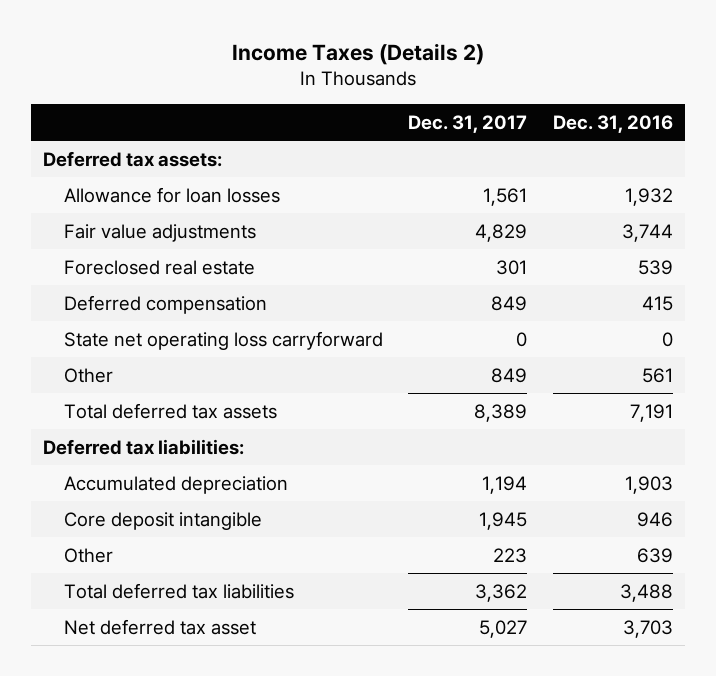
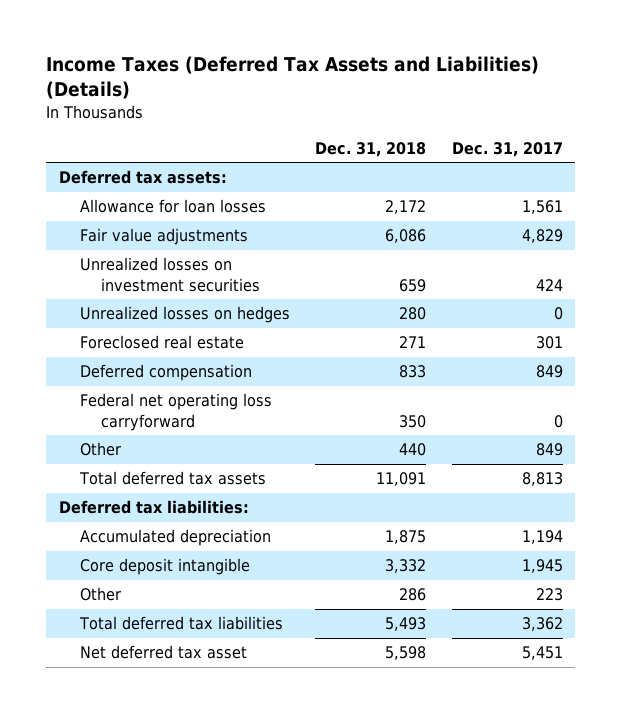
[232,42,485,65] Income Taxes (Details 2) -> [46,56,540,99] Income Taxes (Deferred Tax Assets and Liabilities) (Details)
[552,114,673,133] Dec. 31, 2016 -> none
none -> [315,141,427,157] Dec. 31, 2018
none -> [79,257,260,292] Unrealized losses on investment securities
none -> [79,306,290,324] Unrealized losses on hedges
[63,330,383,350] State net operating loss carryforward -> [79,393,272,431] Federal net operating loss carryforward
[474,403,528,422] 8,389 -> [521,472,563,487] 8,813
[479,619,528,638] 5,027 -> [521,646,563,661] 5,451

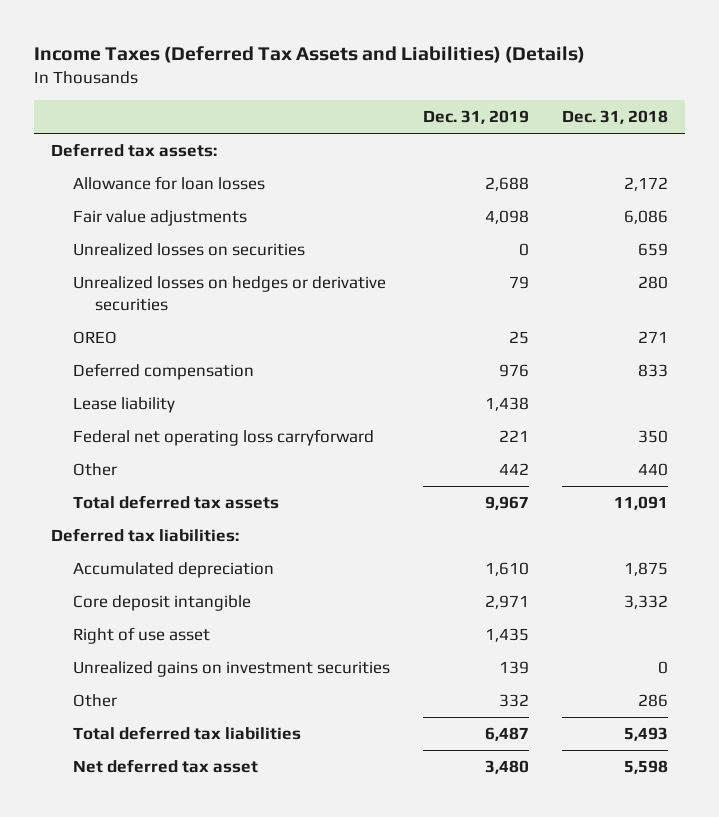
[451,141,563,157] Dec. 31, 2017 -> none
none -> [423,110,530,125] Dec. 31, 2019
[79,257,260,292] Unrealized losses on investment securities -> [72,242,305,256] Unrealized losses on securities
[79,306,290,324] Unrealized losses on hedges -> [72,275,386,311] Unrealized losses on hedges or derivative securities
[79,335,244,350] Foreclosed real estate -> [72,330,117,344] OREO
none -> [72,396,175,413] Lease liability
none -> [72,626,210,644] Right of use asset
none -> [72,660,390,677] Unrealized gains on investment securities

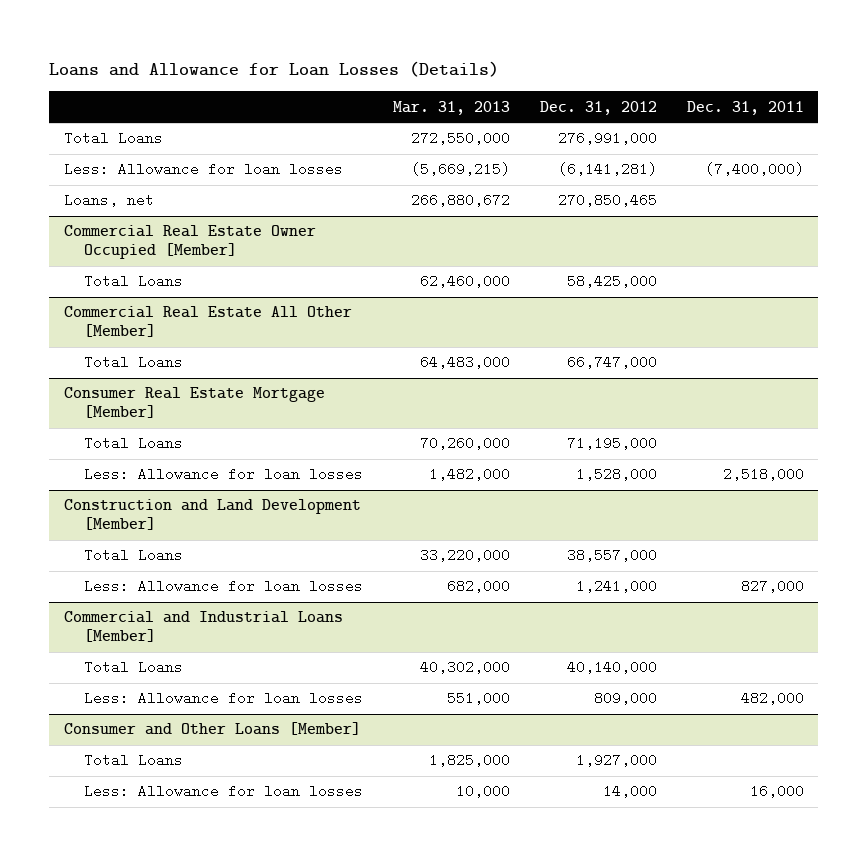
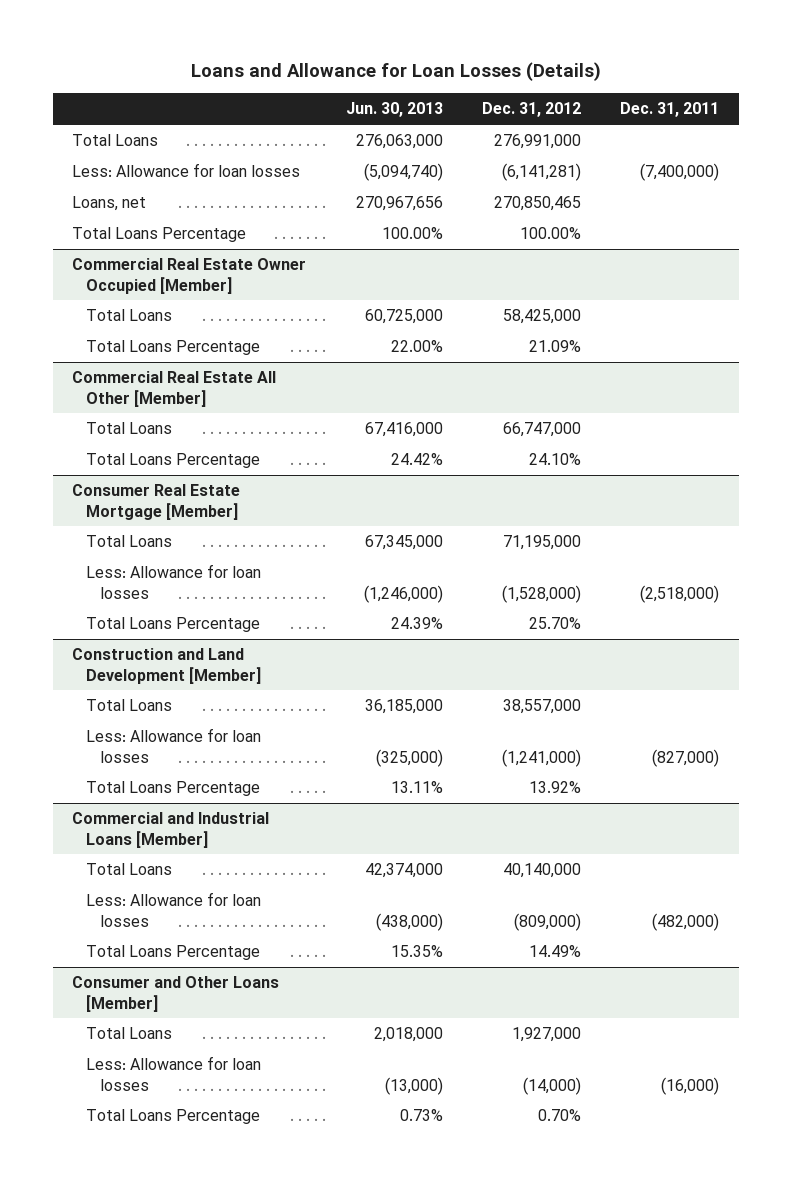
[392,100,510,115] Mar. 31, 2013 -> none
none -> [345,102,443,118] Jun. 30, 2013
none -> [72,227,247,243] Total Loans Percentage
none -> [85,340,260,356] Total Loans Percentage
none -> [85,453,260,469] Total Loans Percentage
[575,467,657,482] 1,528,000 -> [501,584,581,603] (1,528,000)
[722,467,804,482] 2,518,000 -> [640,584,720,603] (2,518,000)
none -> [85,617,260,633] Total Loans Percentage
[575,579,657,594] 1,241,000 -> [501,748,581,767] (1,241,000)
[740,579,804,594] 827,000 -> [652,748,720,767] (827,000)
none -> [85,781,260,797] Total Loans Percentage
[593,691,657,706] 809,000 -> [513,912,581,931] (809,000)
[740,691,804,706] 482,000 -> [652,912,720,931] (482,000)
none -> [85,945,260,961] Total Loans Percentage
[602,784,657,799] 14,000 -> [522,1076,581,1095] (14,000)
[749,784,804,799] 16,000 -> [661,1076,720,1095] (16,000)
none -> [85,1109,260,1125] Total Loans Percentage

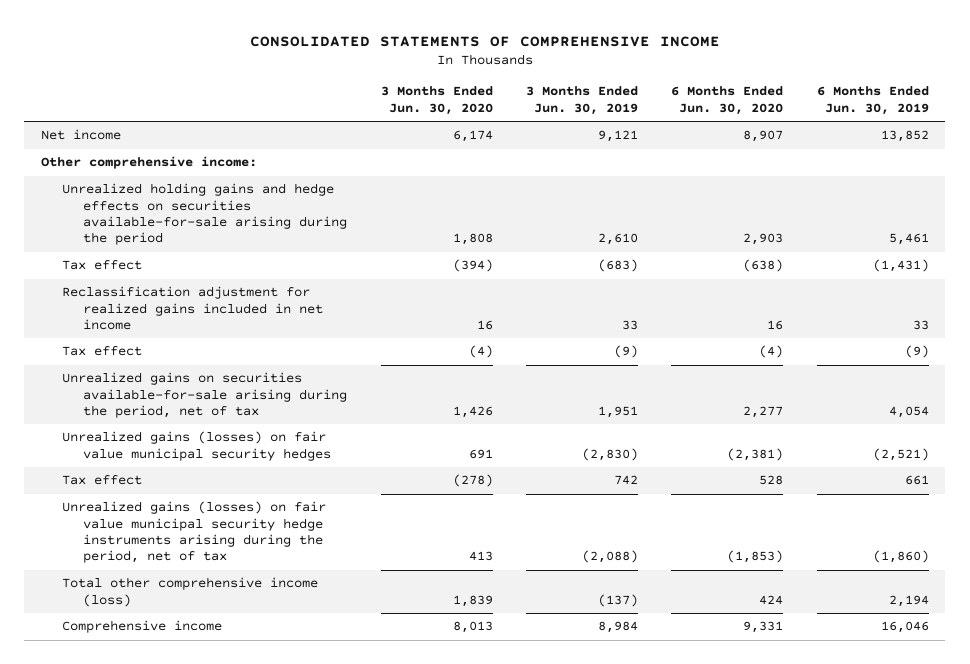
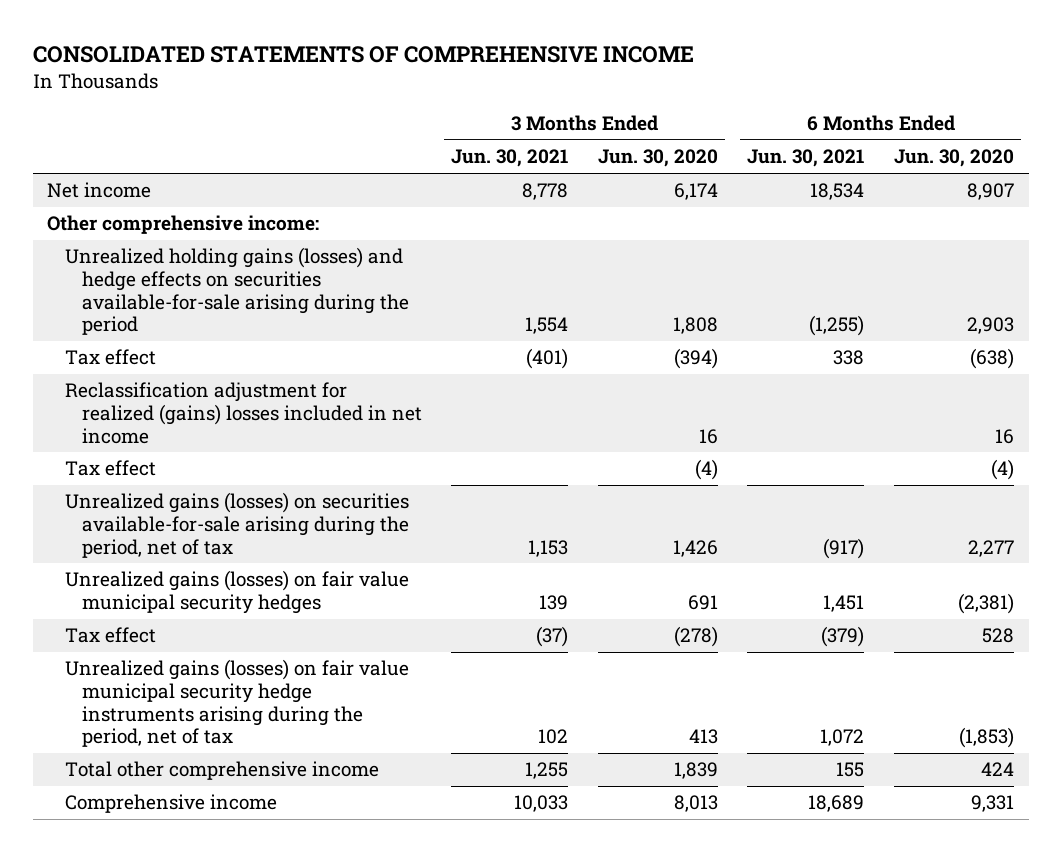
[526,86,639,115] 3 Months Ended Jun. 30, 2019 -> none
[816,86,929,115] 6 Months Ended Jun. 30, 2019 -> none
none -> [451,149,569,168] Jun. 30, 2021
none -> [747,149,865,168] Jun. 30, 2021
[62,183,348,246] Unrealized holding gains and hedge effects on securities available-for-sale arising during the period -> [64,247,409,336] Unrealized holding gains (losses) and hedge effects on securities available-for-sale arising during the period
[62,286,324,331] Reclassification adjustment for realized gains included in net income -> [64,382,422,444] Reclassification adjustment for realized (gains) losses included in net income
[62,372,348,419] Unrealized gains on securities available-for-sale arising during the period, net of tax -> [64,492,409,558] Unrealized gains (losses) on securities available-for-sale arising during the period, net of tax
[62,577,319,607] Total other comprehensive income (loss) -> [64,761,379,781] Total other comprehensive income

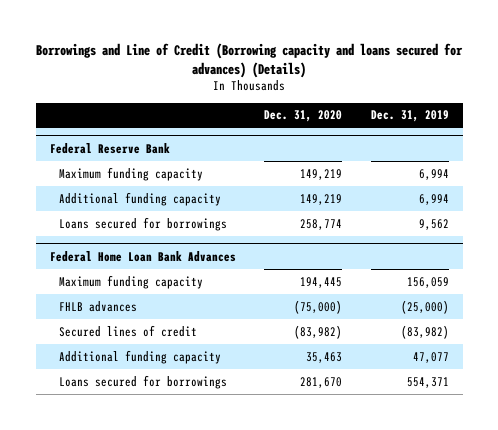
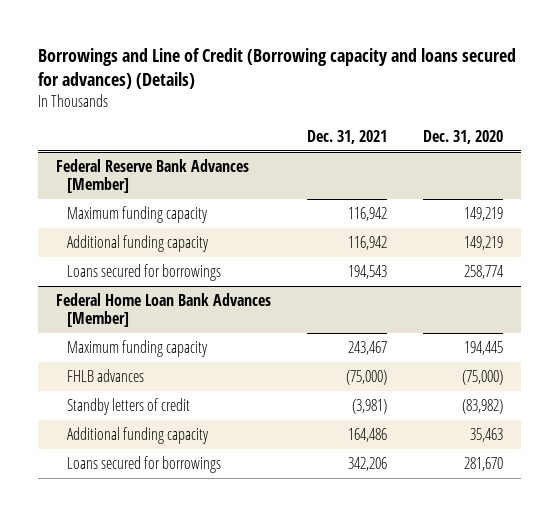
[370,110,449,123] Dec. 31, 2019 -> none
none -> [307,130,388,145] Dec. 31, 2021
[49,142,170,154] Federal Reserve Bank -> [56,158,250,194] Federal Reserve Bank Advances [Member]
[49,250,236,262] Federal Home Loan Bank Advances -> [56,292,272,328] Federal Home Loan Bank Advances [Member]
[59,324,198,337] Secured lines of credit -> [67,397,191,415] Standby letters of credit

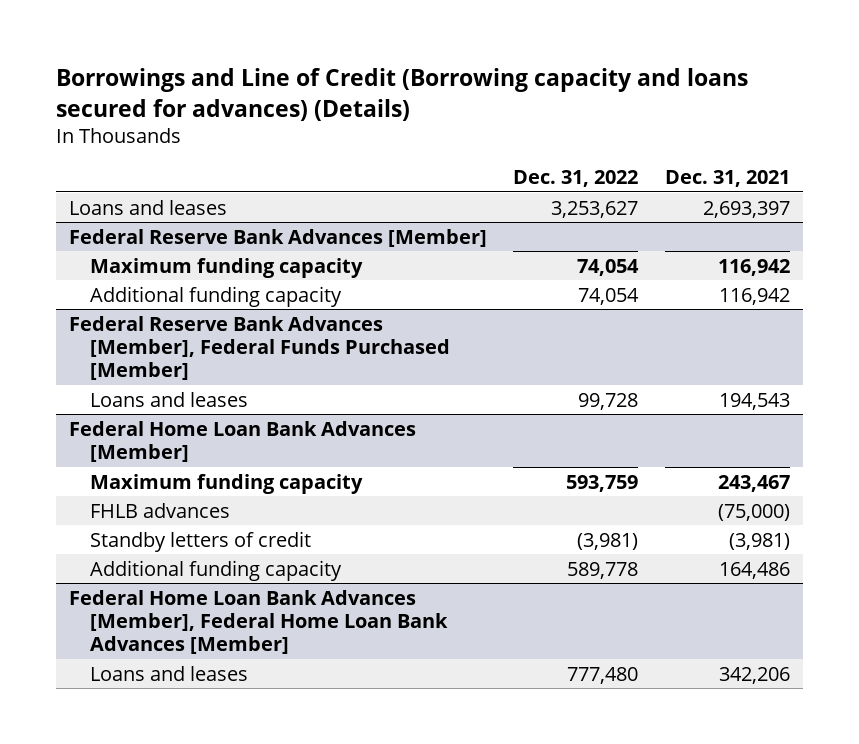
[423,130,504,145] Dec. 31, 2020 -> none
none -> [513,170,639,188] Dec. 31, 2022
none -> [69,199,228,215] Loans and leases
none -> [69,315,450,380] Federal Reserve Bank Advances [Member], Federal Funds Purchased [Member]
[67,263,222,281] Loans secured for borrowings -> [89,391,248,407] Loans and leases
none -> [69,589,448,654] Federal Home Loan Bank Advances [Member], Federal Home Loan Bank Advances [Member]
[67,455,222,473] Loans secured for borrowings -> [89,665,248,681] Loans and leases

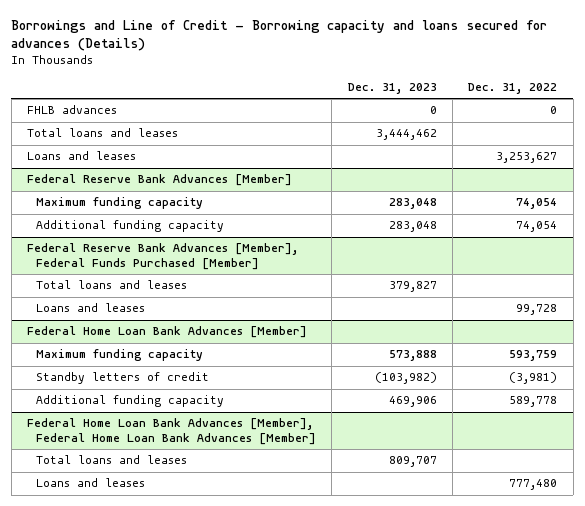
[55,68,748,121] Borrowings and Line of Credit (Borrowing capacity and loans secured for advances) (Details) -> [11,19,548,51] Borrowings and Line of Credit - Borrowing capacity and loans secured for advances (Details)
[664,170,790,188] Dec. 31, 2021 -> none
none -> [347,82,437,94] Dec. 31, 2023
none -> [27,105,118,115] FHLB advances
none -> [27,128,179,138] Total loans and leases
none -> [35,280,187,290] Total loans and leases
[89,502,230,518] FHLB advances -> none
none -> [35,455,187,465] Total loans and leases

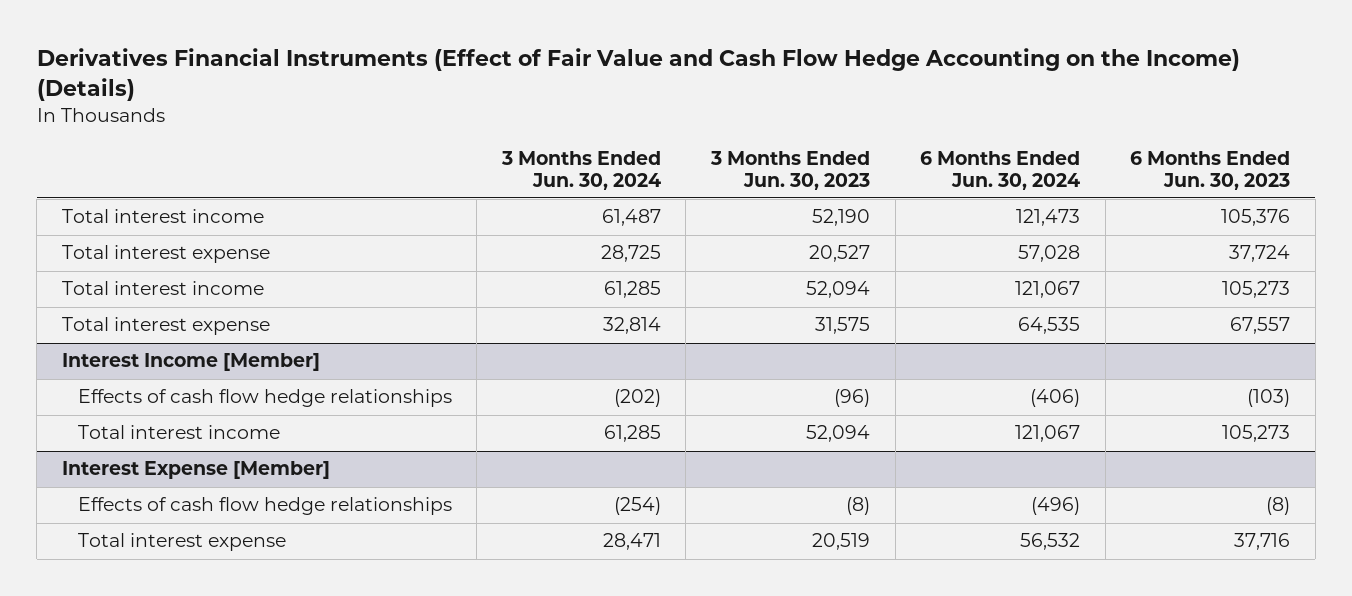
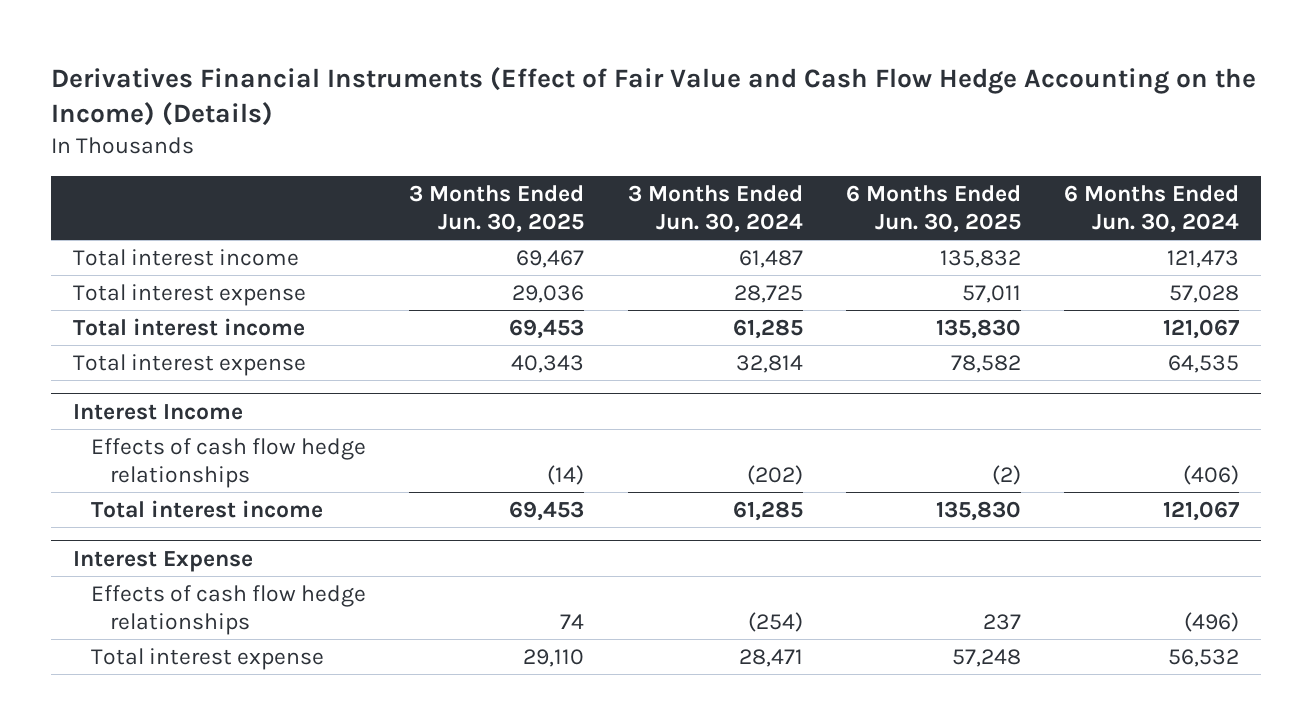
[709,150,870,190] 3 Months Ended Jun. 30, 2023 -> none
[1130,150,1291,190] 6 Months Ended Jun. 30, 2023 -> none
none -> [409,185,585,233] 3 Months Ended Jun. 30, 2025
none -> [845,185,1021,233] 6 Months Ended Jun. 30, 2025
[61,353,320,372] Interest Income [Member] -> [72,403,243,420] Interest Income
[61,461,330,480] Interest Expense [Member] -> [72,550,253,572] Interest Expense

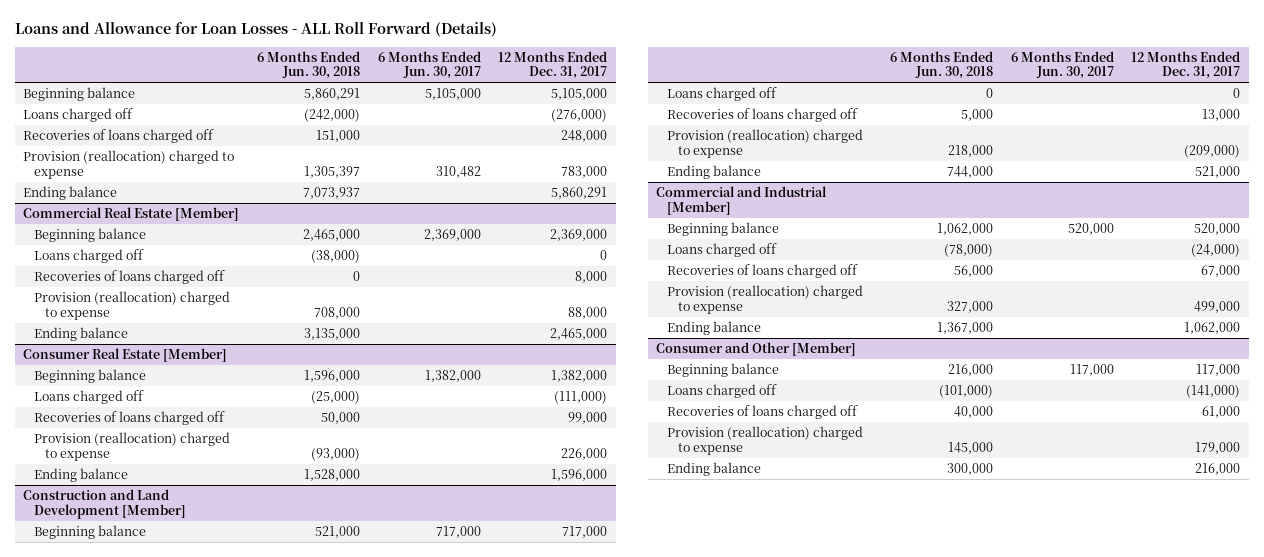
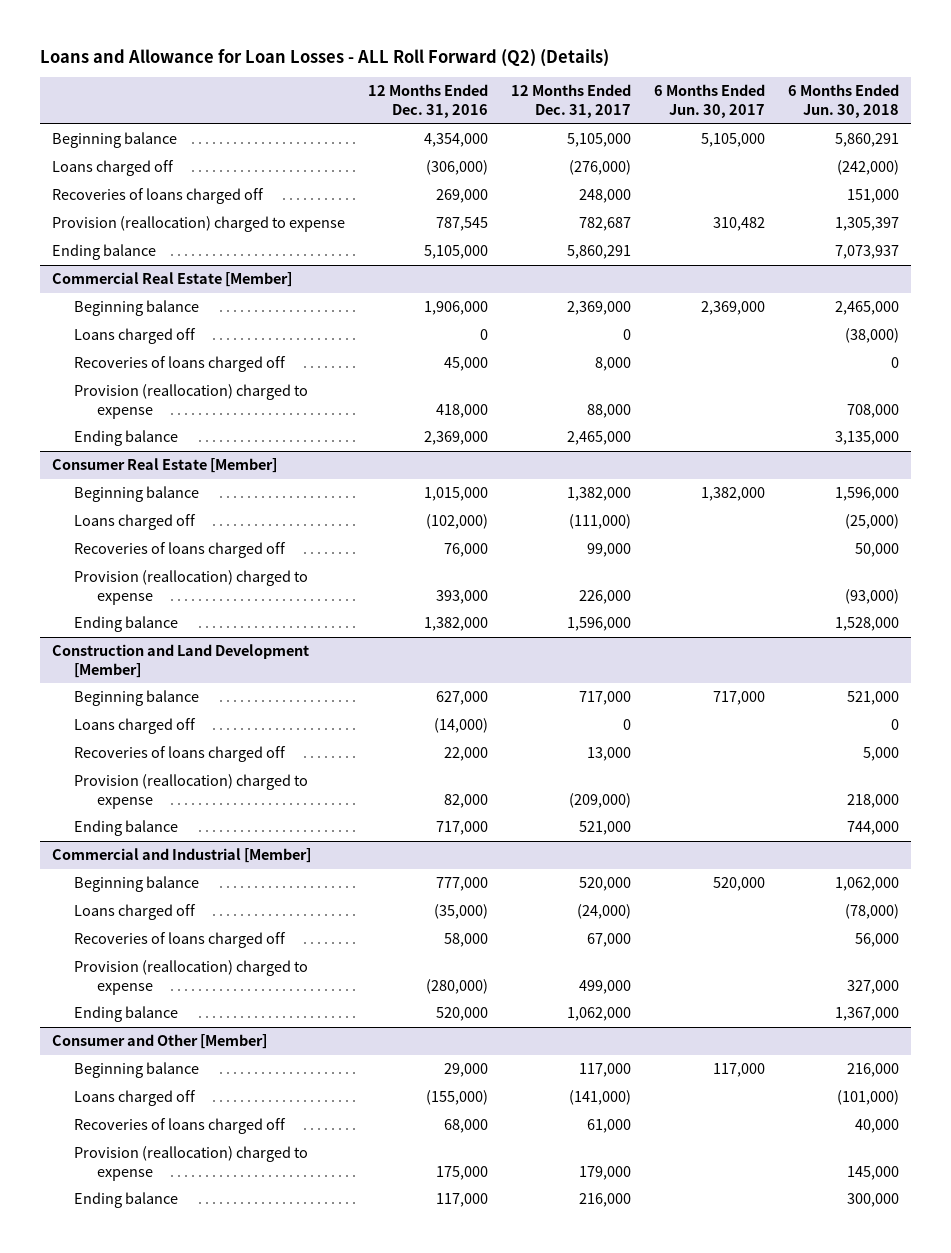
[14,22,497,38] Loans and Allowance for Loan Losses - ALL Roll Forward (Details) -> [40,48,610,67] Loans and Allowance for Loan Losses - ALL Roll Forward (Q2) (Details)
none -> [367,84,488,119] 12 Months Ended Dec. 31, 2016
[561,165,608,178] 783,000 -> [578,217,631,232] 782,687

